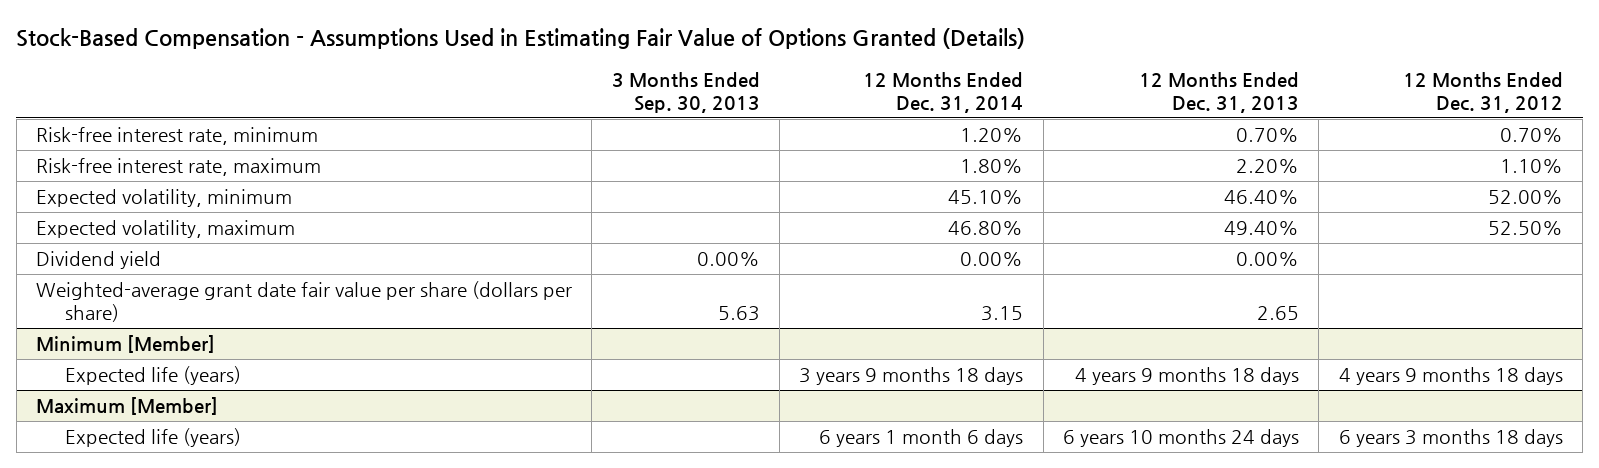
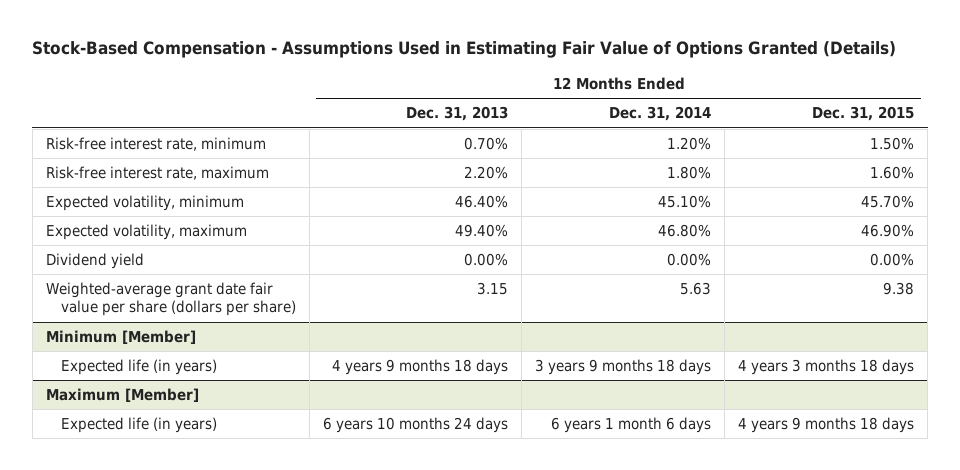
[611,71,760,113] 3 Months Ended Sep. 30, 2013 -> none
[1402,71,1563,113] 12 Months Ended Dec. 31, 2012 -> none
none -> [812,106,915,122] Dec. 31, 2015
[981,305,1024,321] 3.15 -> [680,281,712,295] 5.63
[1256,305,1299,320] 2.65 -> [476,281,508,295] 3.15
[65,366,242,386] Expected life (years) -> [60,358,217,375] Expected life (in years)
[65,428,242,448] Expected life (years) -> [60,416,217,433] Expected life (in years)

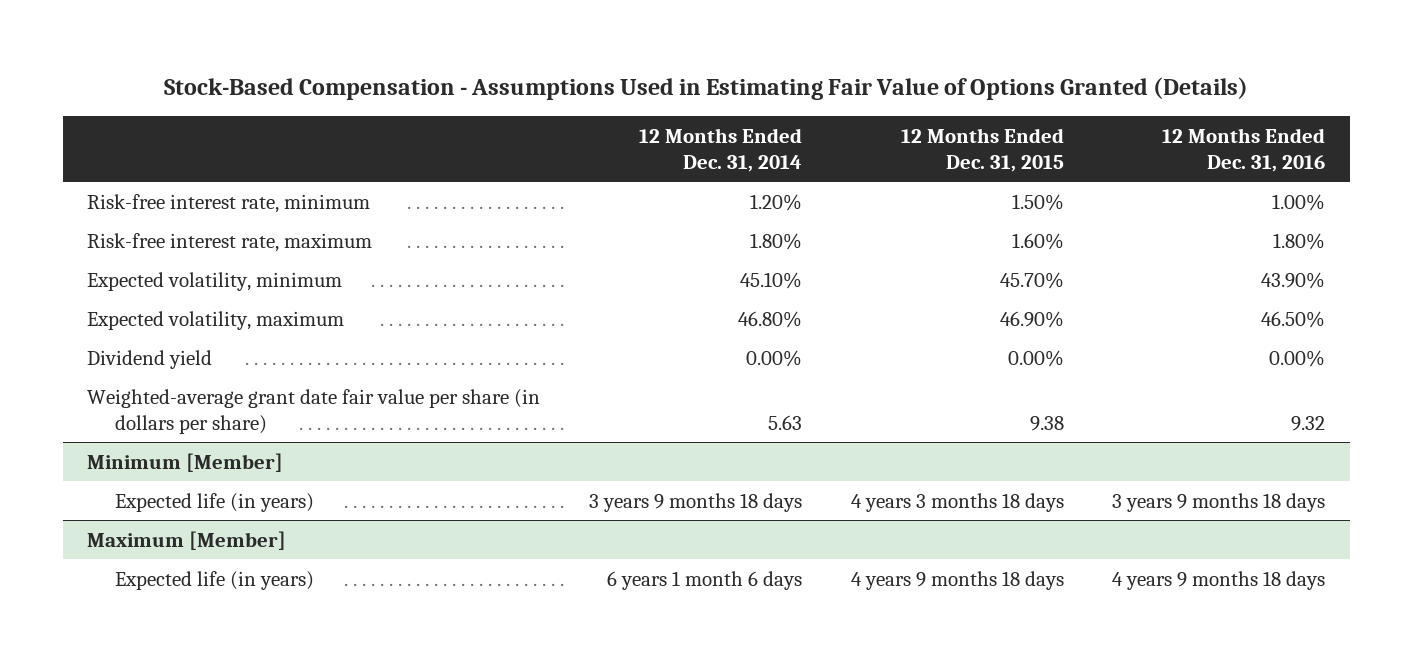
[405,106,508,122] Dec. 31, 2013 -> none
none -> [1162,127,1326,172] 12 Months Ended Dec. 31, 2016
[45,281,296,317] Weighted-average grant date fair value per share (dollars per share) -> [86,388,540,434] Weighted-average grant date fair value per share (in dollars per share)

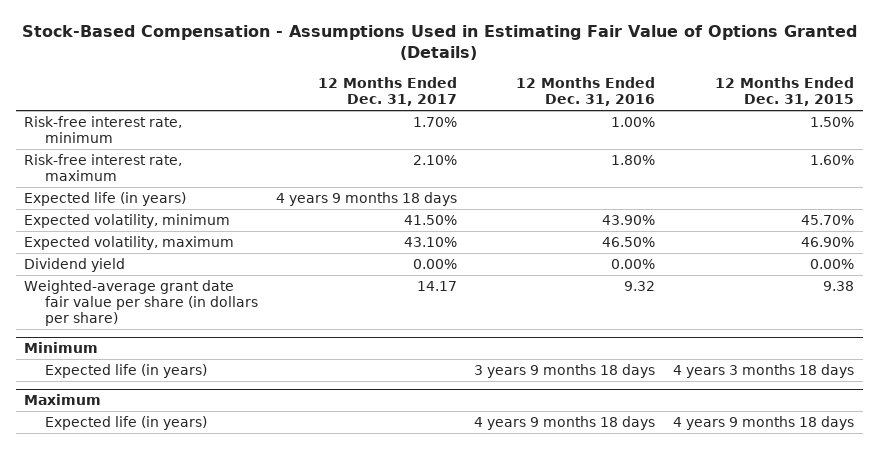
[638,127,802,172] 12 Months Ended Dec. 31, 2014 -> none
none -> [317,77,457,107] 12 Months Ended Dec. 31, 2017
none -> [24,192,187,207] Expected life (in years)
[86,452,283,472] Minimum [Member] -> [24,342,99,354] Minimum
[86,530,286,550] Maximum [Member] -> [24,394,102,406] Maximum

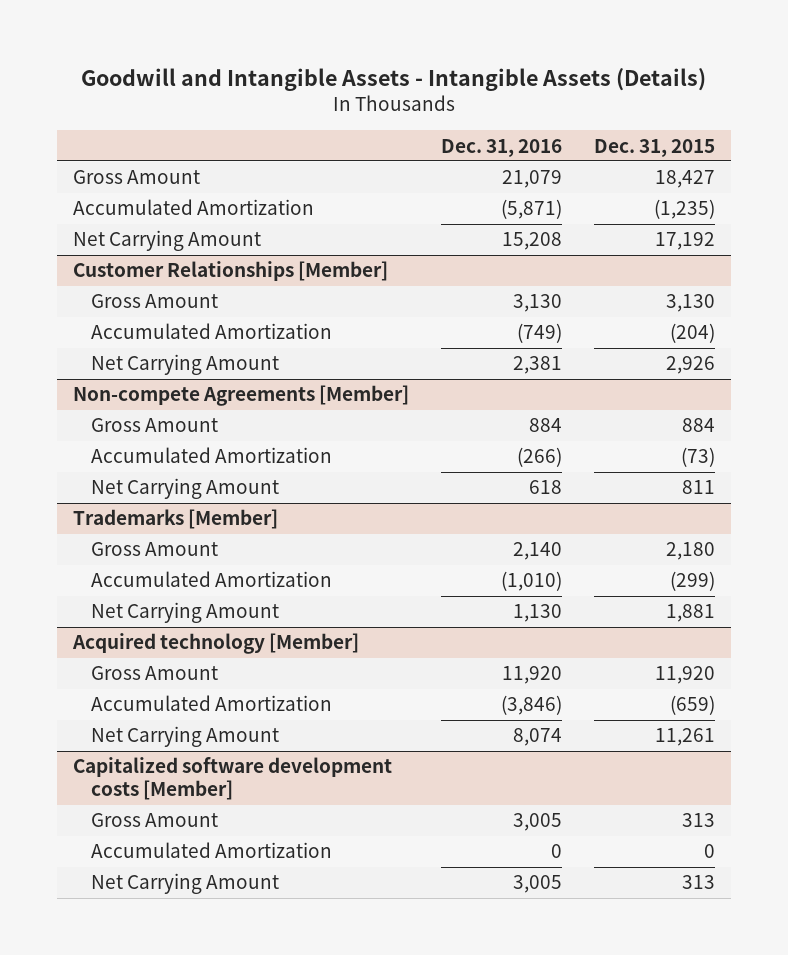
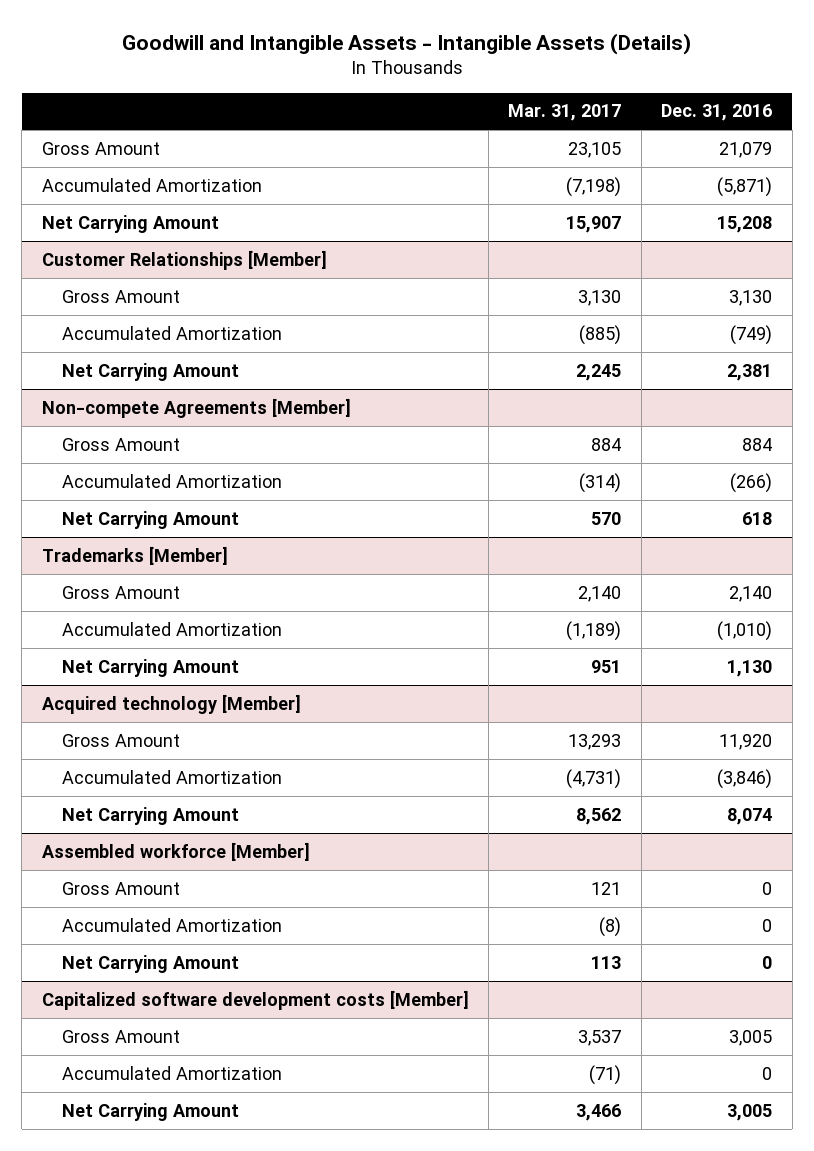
[593,138,715,157] Dec. 31, 2015 -> none
none -> [508,104,622,122] Mar. 31, 2017
none -> [41,841,310,861] Assembled workforce [Member]
none -> [61,881,180,895] Gross Amount
none -> [61,917,282,932] Accumulated Amortization
none -> [61,954,239,973] Net Carrying Amount

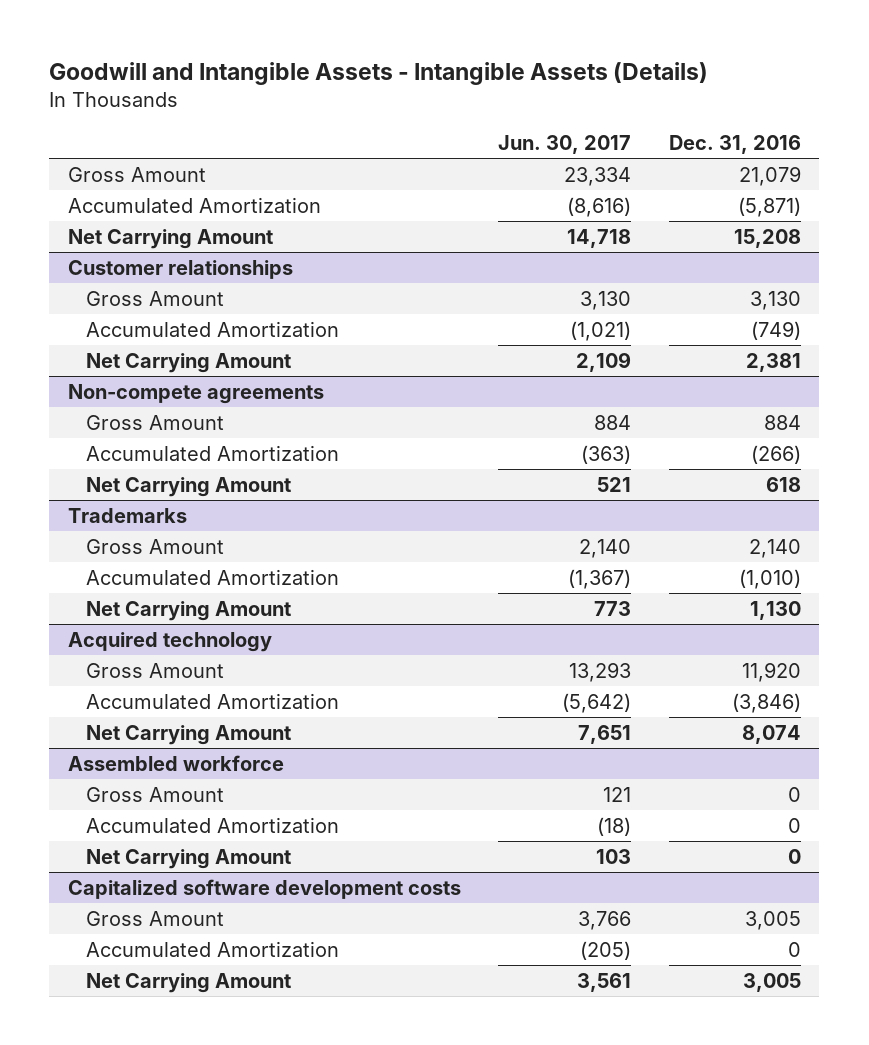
[508,104,622,122] Mar. 31, 2017 -> none
none -> [498,135,632,155] Jun. 30, 2017
[41,249,327,270] Customer Relationships [Member] -> [68,259,294,279] Customer relationships
[41,397,351,418] Non-compete Agreements [Member] -> [68,383,325,404] Non-compete agreements
[41,545,228,565] Trademarks [Member] -> [68,507,188,523] Trademarks
[41,693,301,714] Acquired technology [Member] -> [68,631,273,652] Acquired technology
[41,841,310,861] Assembled workforce [Member] -> [68,754,285,771] Assembled workforce
[41,989,469,1010] Capitalized software development costs [Member] -> [68,878,462,899] Capitalized software development costs

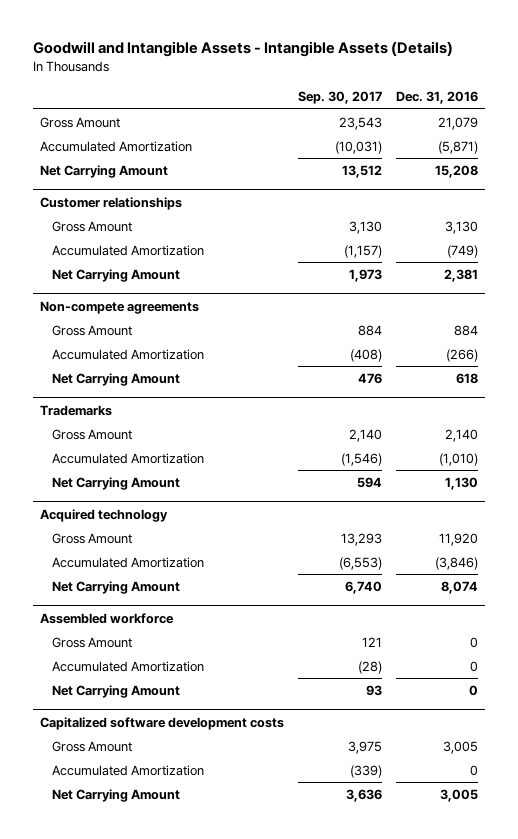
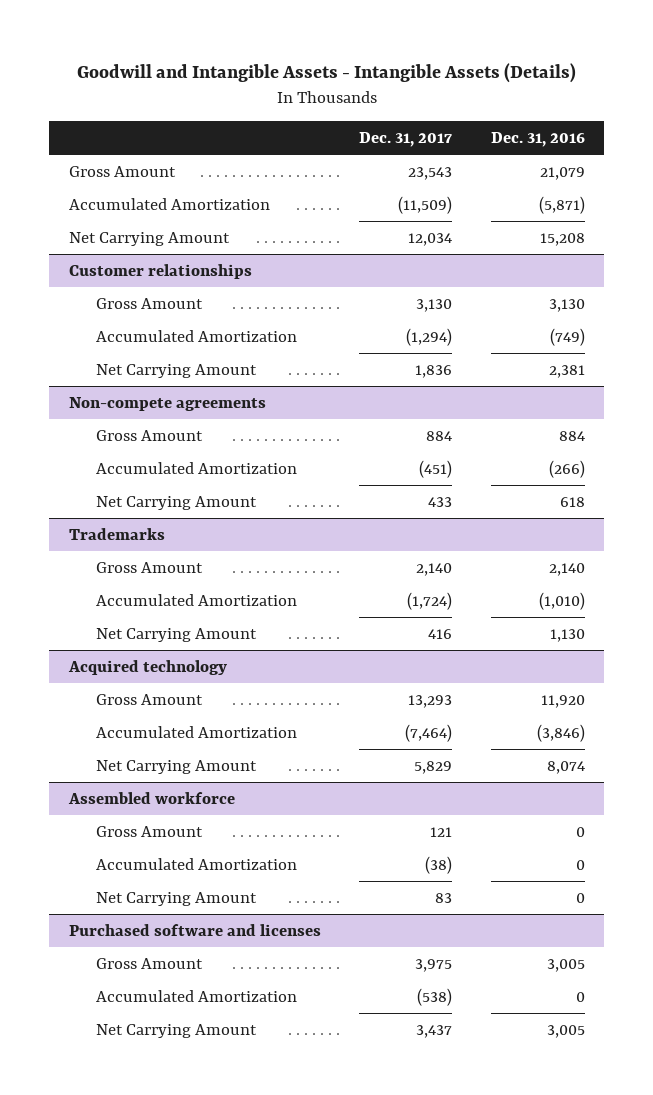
[297,91,382,105] Sep. 30, 2017 -> none
none -> [359,131,453,147] Dec. 31, 2017
[39,716,284,730] Capitalized software development costs -> [68,923,321,936] Purchased software and licenses

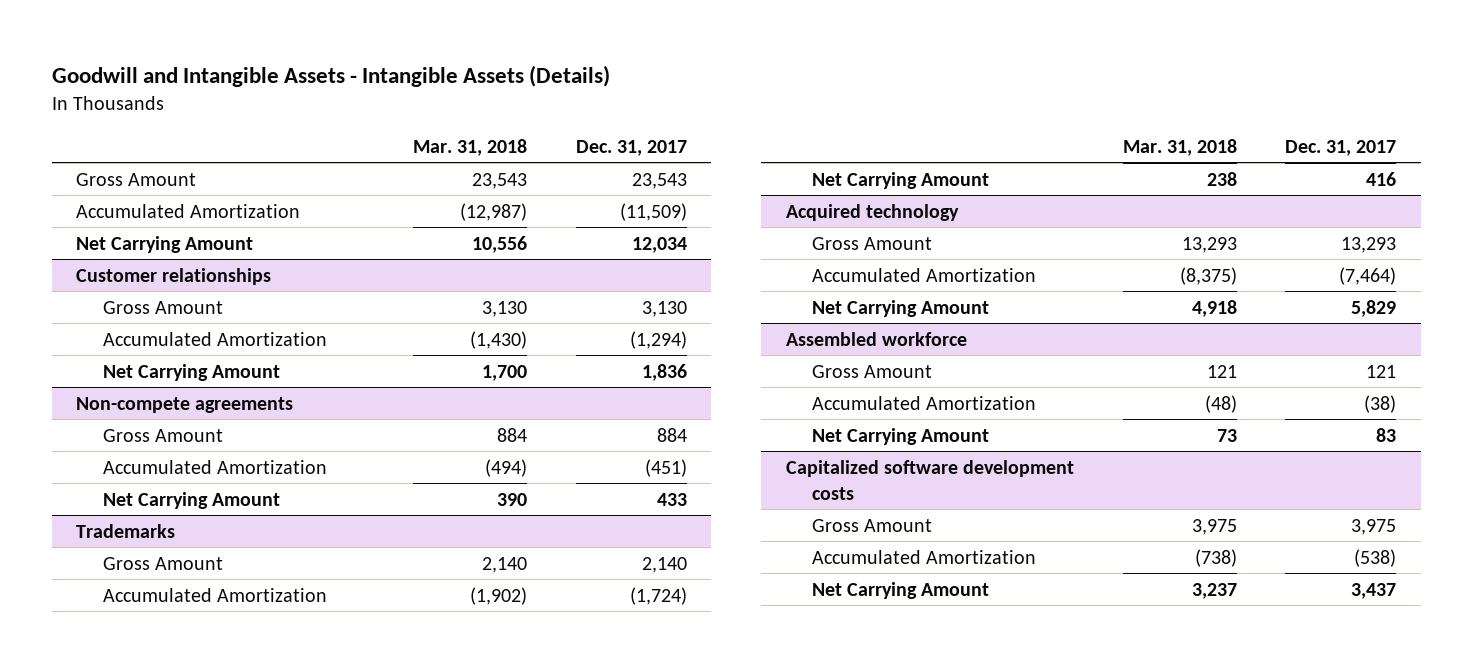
[490,131,585,147] Dec. 31, 2016 -> none
none -> [412,138,527,156] Mar. 31, 2018
[68,923,321,936] Purchased software and licenses -> [785,459,1074,500] Capitalized software development costs

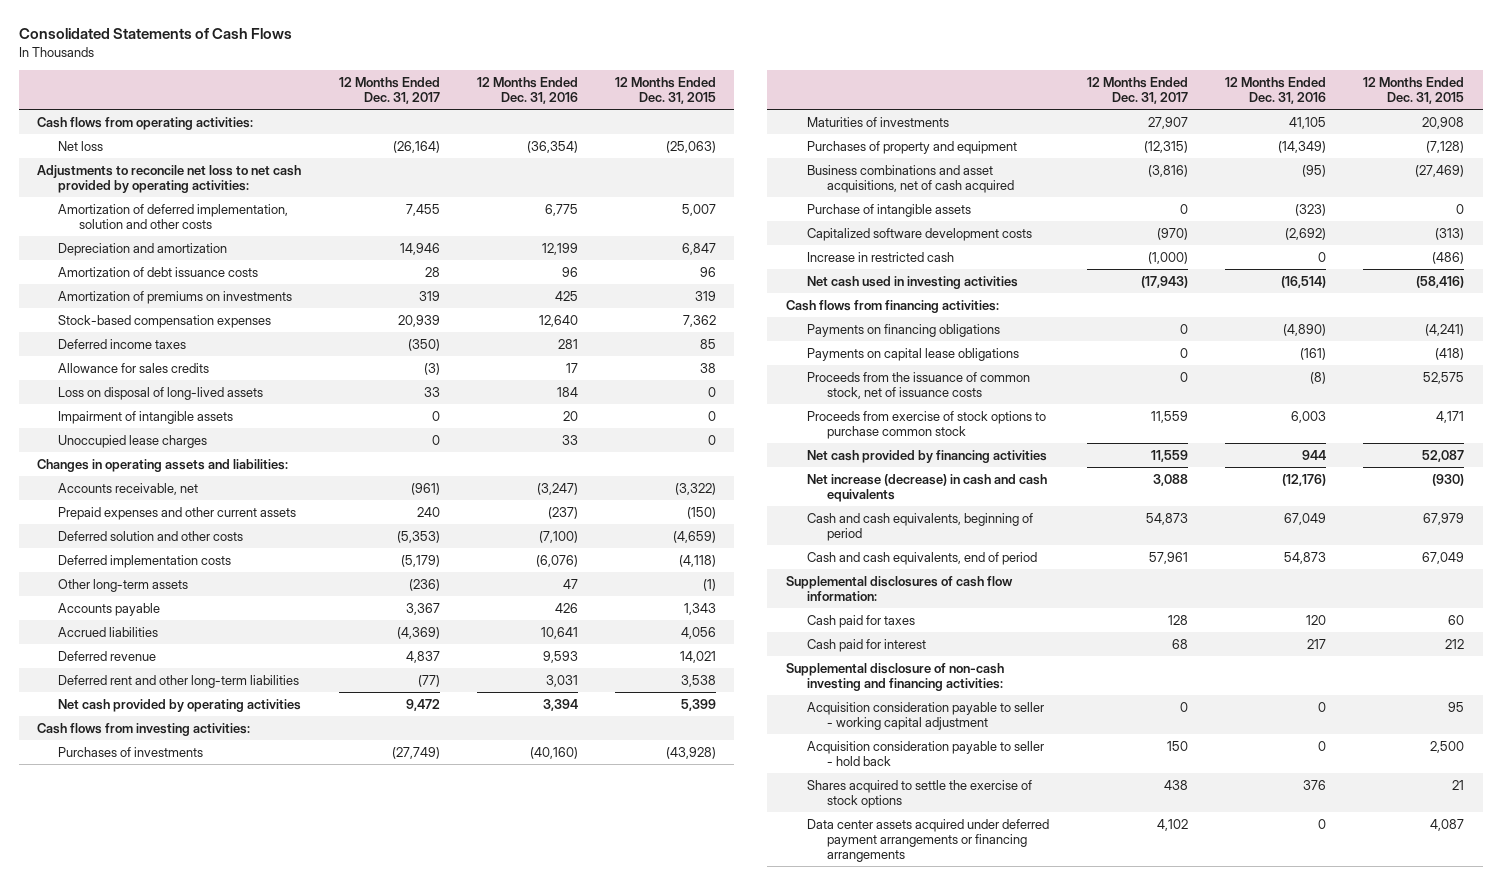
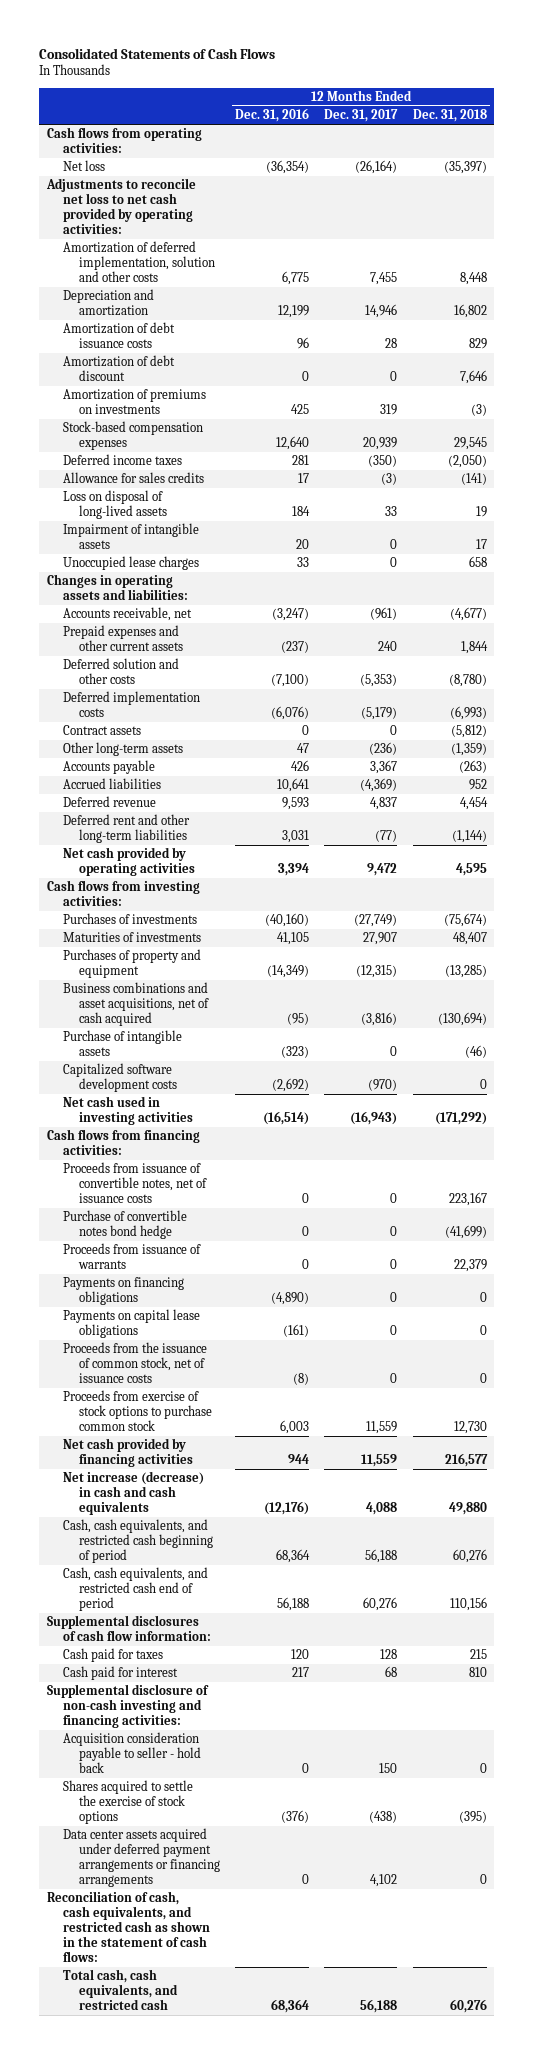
[614,77,716,105] 12 Months Ended Dec. 31, 2015 -> none
none -> [412,109,487,123] Dec. 31, 2018
none -> [63,355,176,382] Amortization of debt discount
none -> [63,725,142,736] Contract assets
[806,251,954,262] Increase in restricted cash -> none
[1141,275,1189,288] (17,943) -> [350,1111,398,1126] (16,943)
none -> [63,1162,208,1204] Proceeds from issuance of convertible notes, net of issuance costs
none -> [63,1210,188,1240] Purchase of convertible notes bond hedge
none -> [63,1243,202,1270] Proceeds from issuance of warrants
[1153,473,1189,486] 3,088 -> [366,1502,398,1516] 4,088
[806,512,1033,541] Cash and cash equivalents, beginning of period -> [63,1519,214,1564] Cash, cash equivalents, and restricted cash beginning of period
[1146,512,1189,525] 54,873 -> [365,1549,398,1564] 56,188
[1284,512,1327,525] 67,049 -> [276,1549,311,1564] 68,364
[806,551,1037,565] Cash and cash equivalents, end of period -> [63,1567,209,1612] Cash, cash equivalents, and restricted cash end of period
[1149,551,1189,564] 57,961 -> [363,1597,398,1612] 60,276
[1284,551,1327,564] 54,873 -> [277,1597,310,1612] 56,188
[806,701,1044,730] Acquisition consideration payable to seller - working capital adjustment -> none
[1164,779,1189,790] 438 -> [369,1811,398,1824] (438)
[1303,779,1327,790] 376 -> [281,1810,310,1824] (376)
none -> [46,1891,211,1962] Reconciliation of cash, cash equivalents, and restricted cash as shown in the statement of cash flows:
none -> [63,1969,179,2011] Total cash, cash equivalents, and restricted cash

